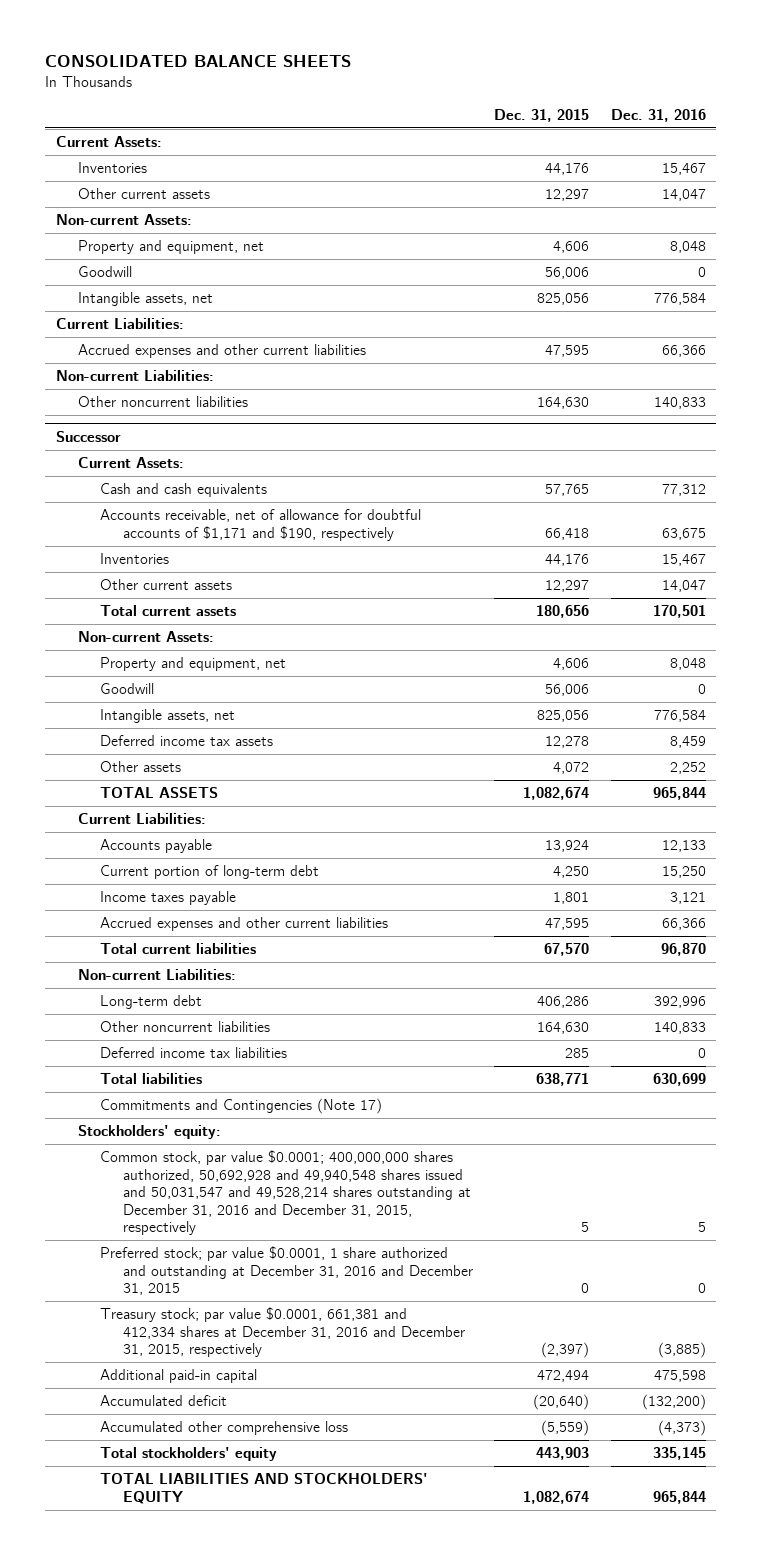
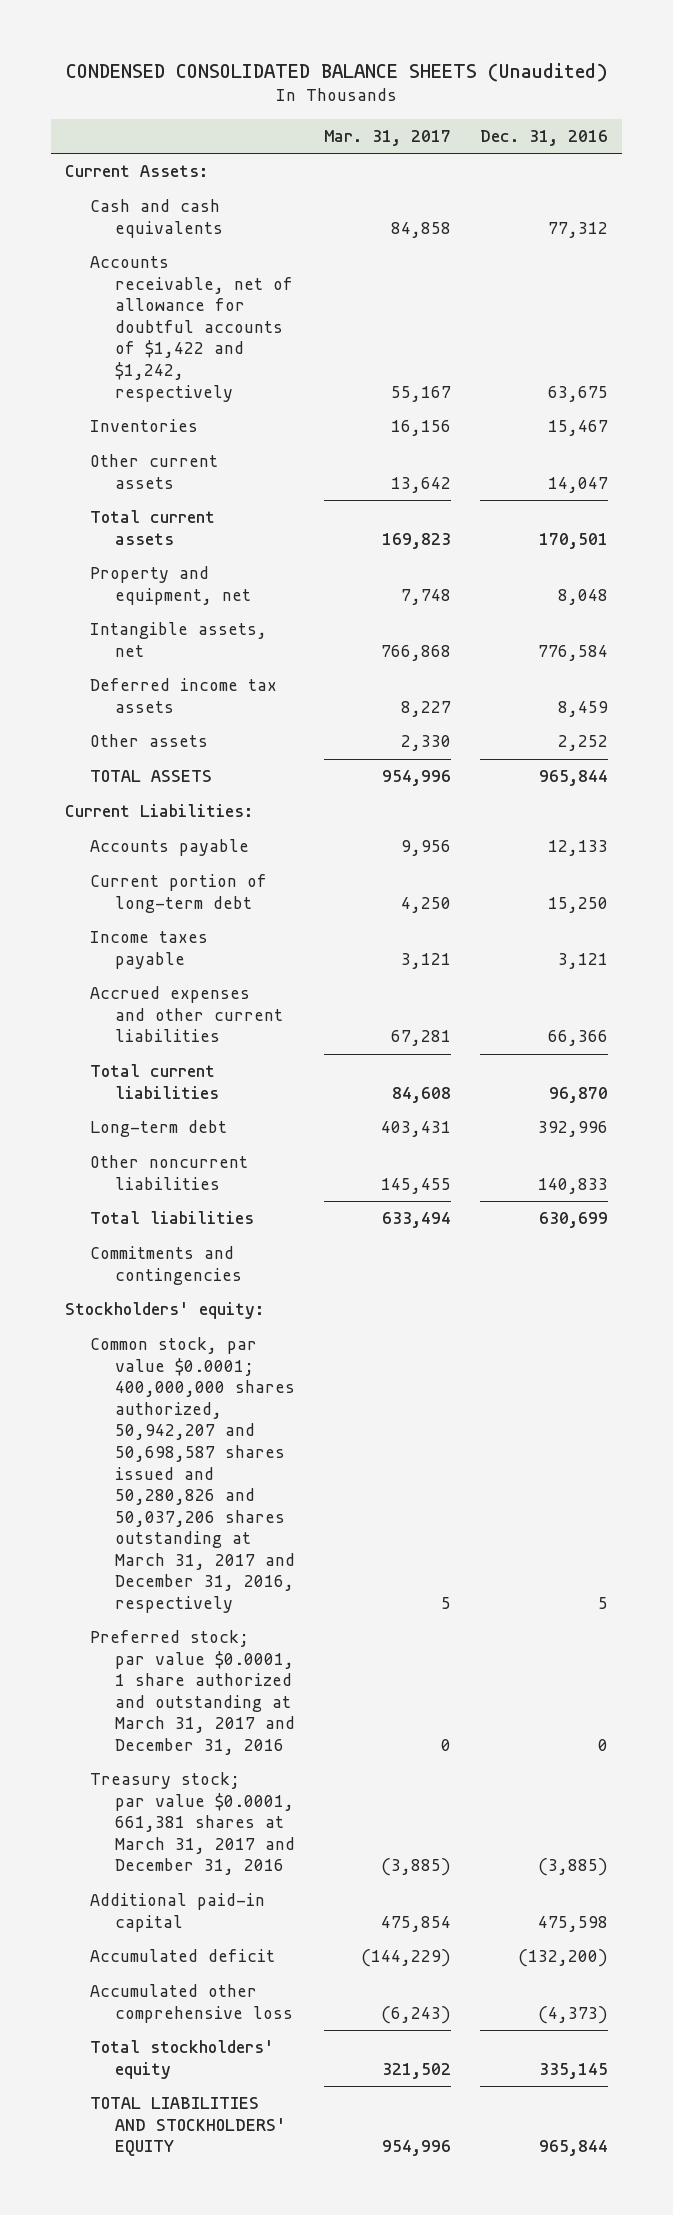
[44,55,351,68] CONSOLIDATED BALANCE SHEETS -> [65,62,608,82] CONDENSED CONSOLIDATED BALANCE SHEETS (Unaudited)
[494,108,590,122] Dec. 31, 2015 -> none
none -> [323,129,451,146] Mar. 31, 2017
[77,162,147,174] Inventories -> none
[77,188,210,200] Other current assets -> none
[55,214,192,226] Non-current Assets: -> none
[77,240,264,255] Property and equipment, net -> none
[77,266,132,278] Goodwill -> none
[77,292,213,307] Intangible assets, net -> none
[55,318,184,330] Current Liabilities: -> none
[77,344,366,359] Accrued expenses and other current liabilities -> none
[55,370,214,382] Non-current Liabilities: -> none
[77,396,248,408] Other noncurrent liabilities -> none
[55,430,121,442] Successor -> none
[77,457,184,469] Current Assets: -> none
[100,509,422,541] Accounts receivable, net of allowance for doubtful accounts of $1,171 and $190, respectively -> [90,256,294,402] Accounts receivable, net of allowance for doubtful accounts of $1,422 and $1,242, respectively
[77,631,214,643] Non-current Assets: -> none
[100,683,155,695] Goodwill -> none
[77,969,236,981] Non-current Liabilities: -> none
[100,1047,288,1059] Deferred income tax liabilities -> none
[100,1098,383,1115] Commitments and Contingencies (Note 17) -> [90,1246,243,1285] Commitments and contingencies
[100,1150,471,1236] Common stock, par value $0.0001; 400,000,000 shares authorized, 50,692,928 and 49,940,548 shares issued and 50,031,547 and 49,528,214 shares outstanding at December 31, 2016 and December 31, 2015, respectively -> [90,1337,296,1613] Common stock, par value $0.0001; 400,000,000 shares authorized, 50,942,207 and 50,698,587 shares issued and 50,280,826 and 50,037,206 shares outstanding at March 31, 2017 and December 31, 2016, respectively
[100,1246,473,1296] Preferred stock; par value $0.0001, 1 share authorized and outstanding at December 31, 2016 and December 31, 2015 -> [90,1630,296,1755] Preferred stock; par value $0.0001, 1 share authorized and outstanding at March 31, 2017 and December 31, 2016
[100,1307,465,1358] Treasury stock; par value $0.0001, 661,381 and 412,334 shares at December 31, 2016 and December 31, 2015, respectively -> [90,1772,296,1876] Treasury stock; par value $0.0001, 661,381 shares at March 31, 2017 and December 31, 2016

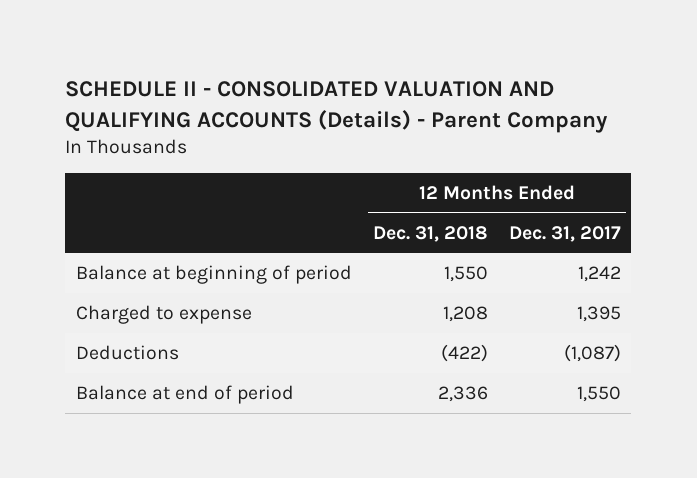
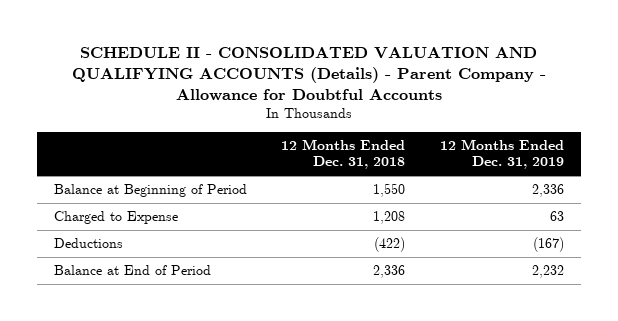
[65,81,609,133] SCHEDULE II - CONSOLIDATED VALUATION AND QUALIFYING ACCOUNTS (Details) - Parent Company -> [71,46,546,101] SCHEDULE II - CONSOLIDATED VALUATION AND QUALIFYING ACCOUNTS (Details) - Parent Company - Allowance for Doubtful Accounts
[508,225,621,242] Dec. 31, 2017 -> none
none -> [440,138,565,170] 12 Months Ended Dec. 31, 2019
[75,265,352,285] Balance at beginning of period -> [53,184,247,198] Balance at Beginning of Period
[75,305,252,325] Charged to expense -> [53,211,178,225] Charged to Expense
[75,385,294,405] Balance at end of period -> [53,265,211,276] Balance at End of Period

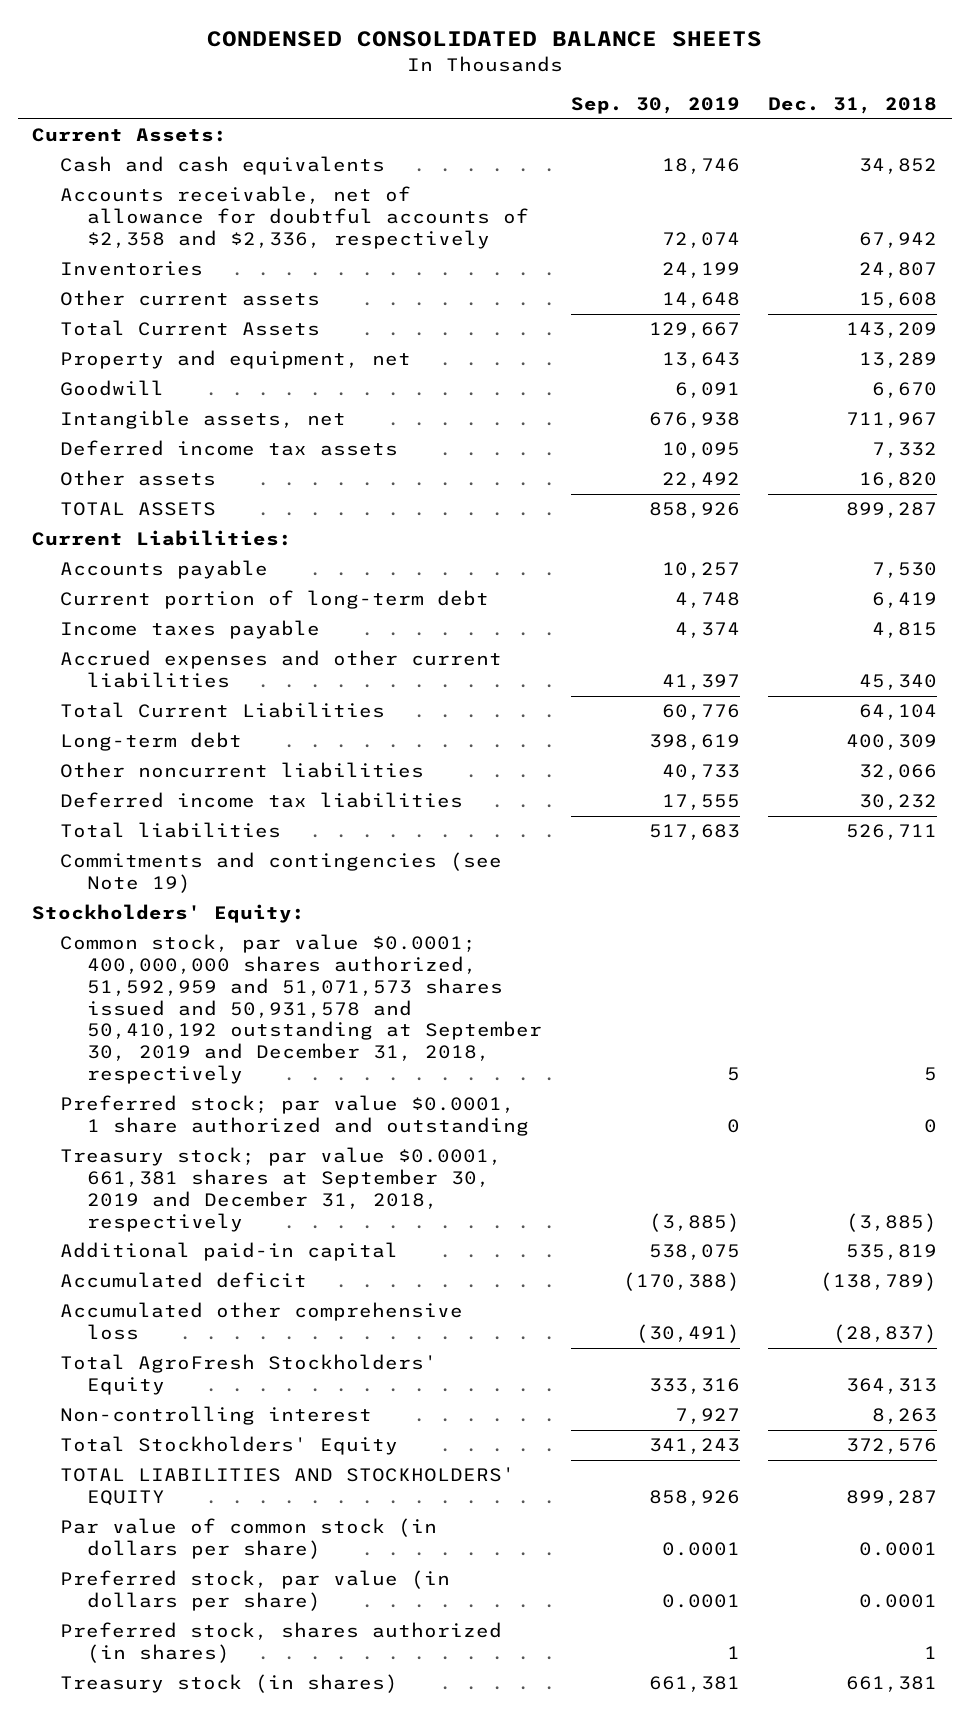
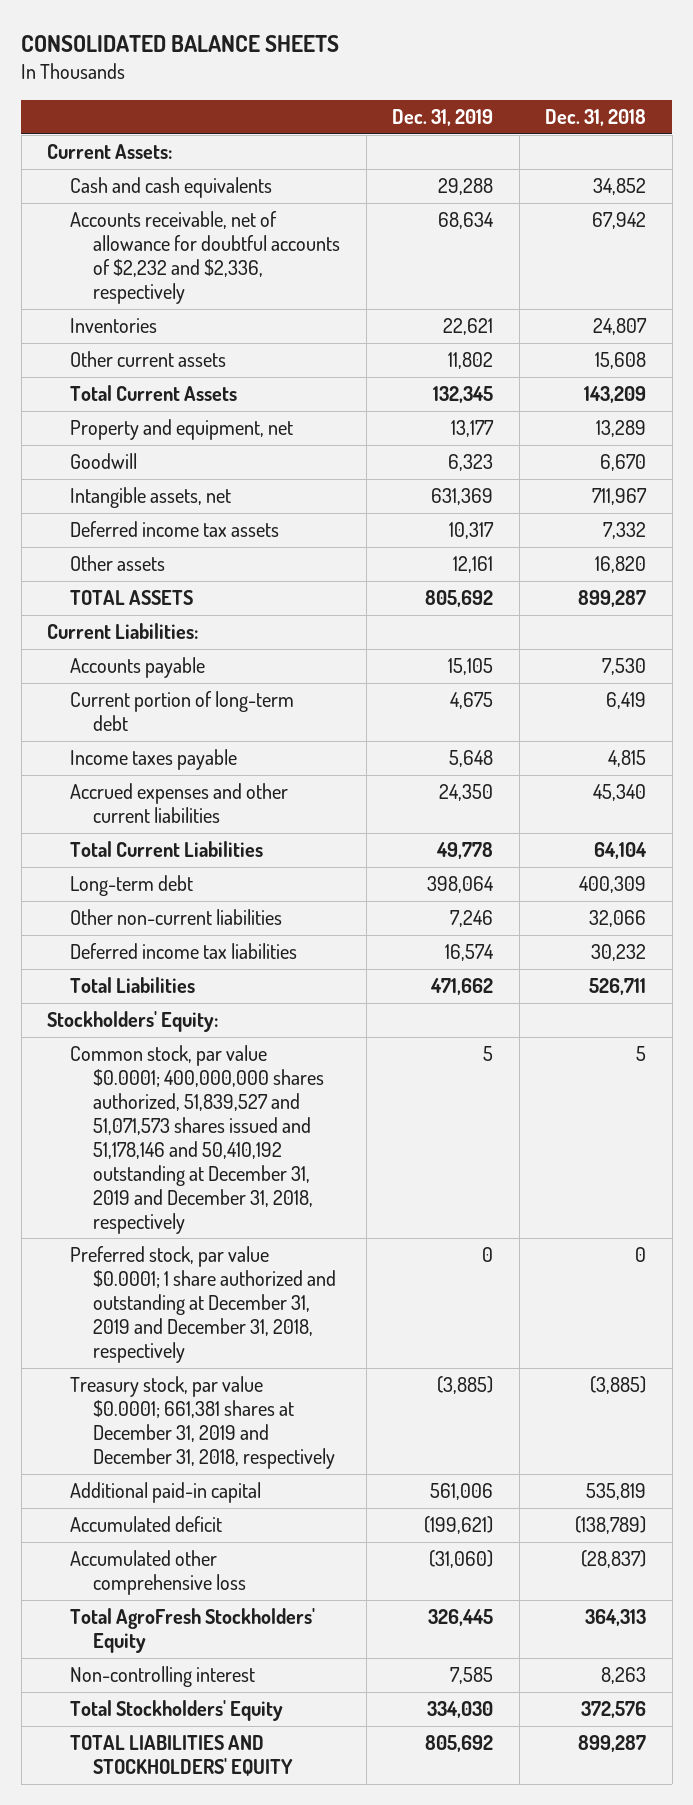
[206,31,762,48] CONDENSED CONSOLIDATED BALANCE SHEETS -> [21,35,340,53] CONSOLIDATED BALANCE SHEETS
[570,97,740,115] Sep. 30, 2019 -> none
none -> [392,108,494,126] Dec. 31, 2019
[59,186,529,249] Accounts receivable, net of allowance for doubtful accounts of $2,358 and $2,336, respectively -> [70,211,340,305] Accounts receivable, net of allowance for doubtful accounts of $2,232 and $2,336, respectively
[59,762,424,779] Other noncurrent liabilities -> [70,909,283,926] Other non-current liabilities
[59,852,502,894] Commitments and contingencies (see Note 19) -> none
[59,822,281,839] Total liabilities -> [70,977,196,994] Total Liabilities
[59,934,542,1084] Common stock, par value $0.0001; 400,000,000 shares authorized, 51,592,959 and 51,071,573 shares issued and 50,931,578 and 50,410,192 outstanding at September 30, 2019 and December 31, 2018, respectively -> [70,1045,324,1234] Common stock, par value $0.0001; 400,000,000 shares authorized, 51,839,527 and 51,071,573 shares issued and 51,178,146 and 50,410,192 outstanding at December 31, 2019 and December 31, 2018, respectively
[59,1095,529,1137] Preferred stock; par value $0.0001, 1 share authorized and outstanding -> [70,1246,336,1363] Preferred stock, par value $0.0001; 1 share authorized and outstanding at December 31, 2019 and December 31, 2018, respectively
[59,1147,502,1232] Treasury stock; par value $0.0001, 661,381 shares at September 30, 2019 and December 31, 2018, respectively -> [70,1376,335,1470] Treasury stock, par value $0.0001; 661,381 shares at December 31, 2019 and December 31, 2018, respectively
[59,1518,437,1560] Par value of common stock (in dollars per share) -> none
[59,1570,450,1612] Preferred stock, par value (in dollars per share) -> none
[59,1622,502,1664] Preferred stock, shares authorized (in shares) -> none
[59,1674,398,1694] Treasury stock (in shares) -> none

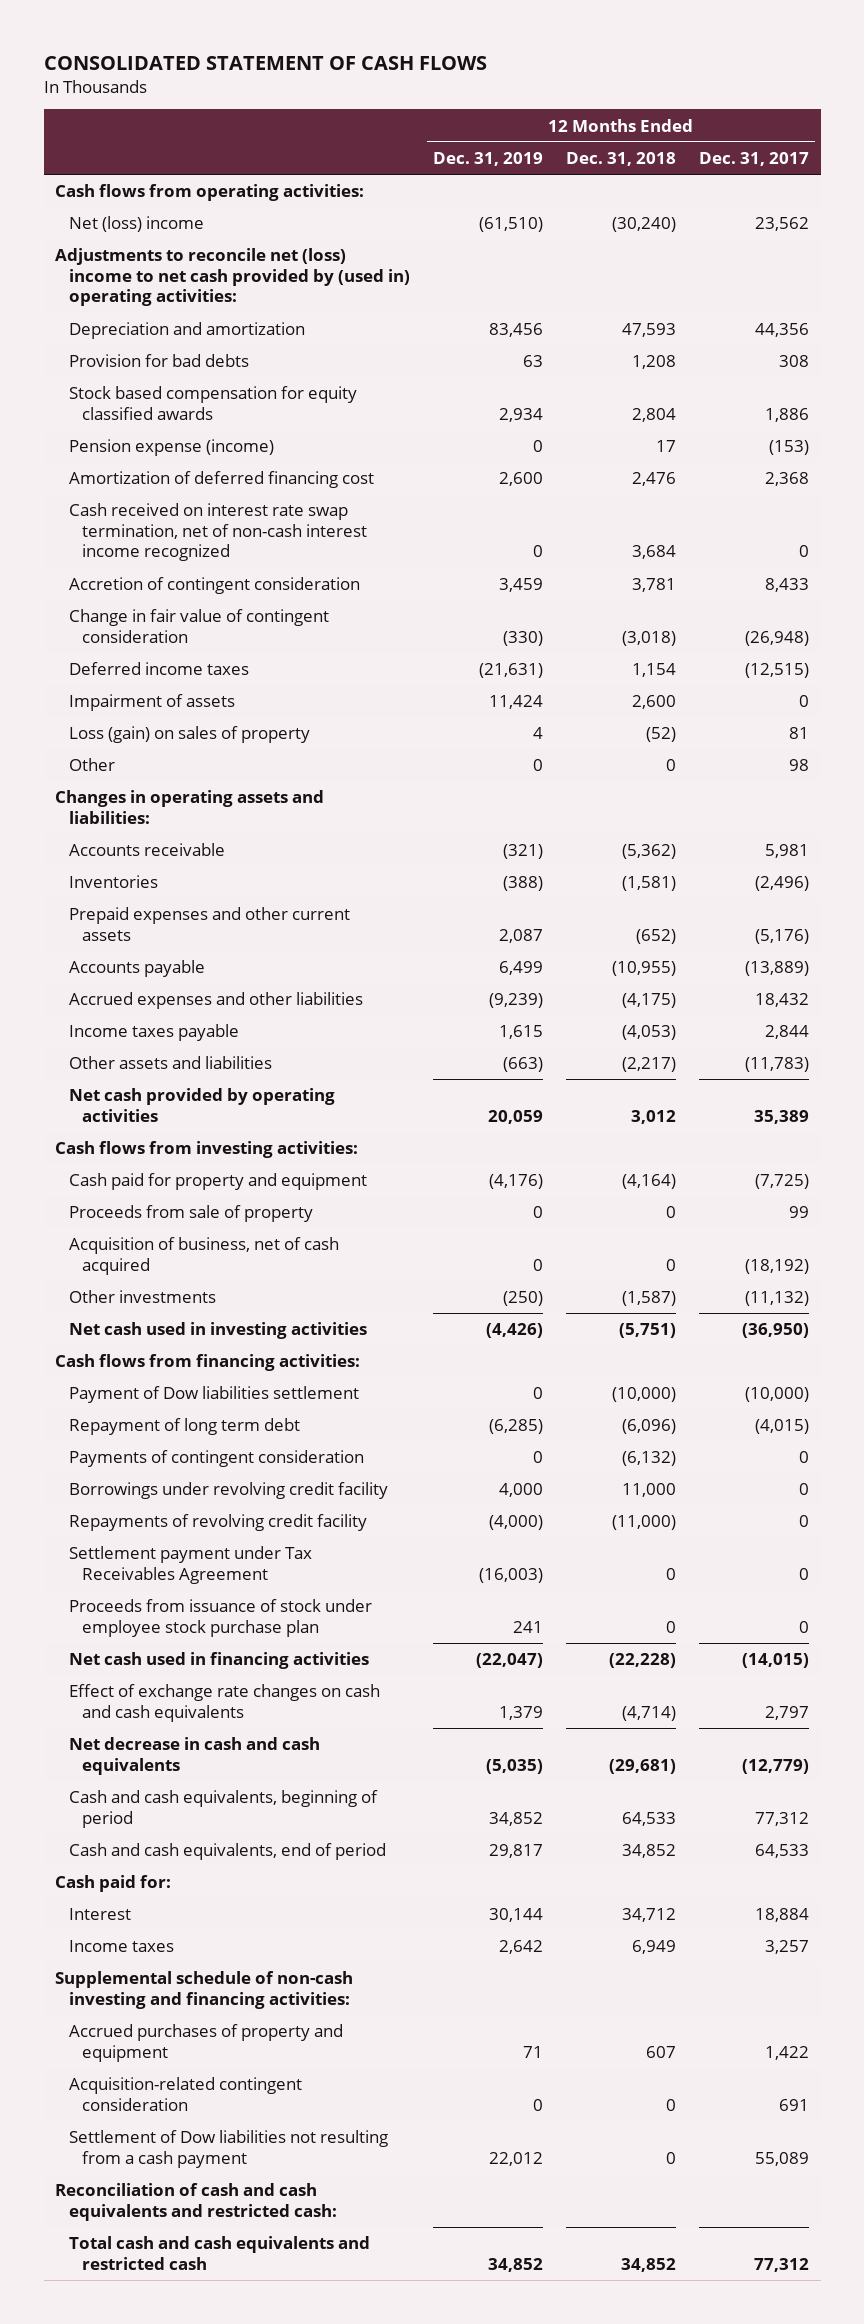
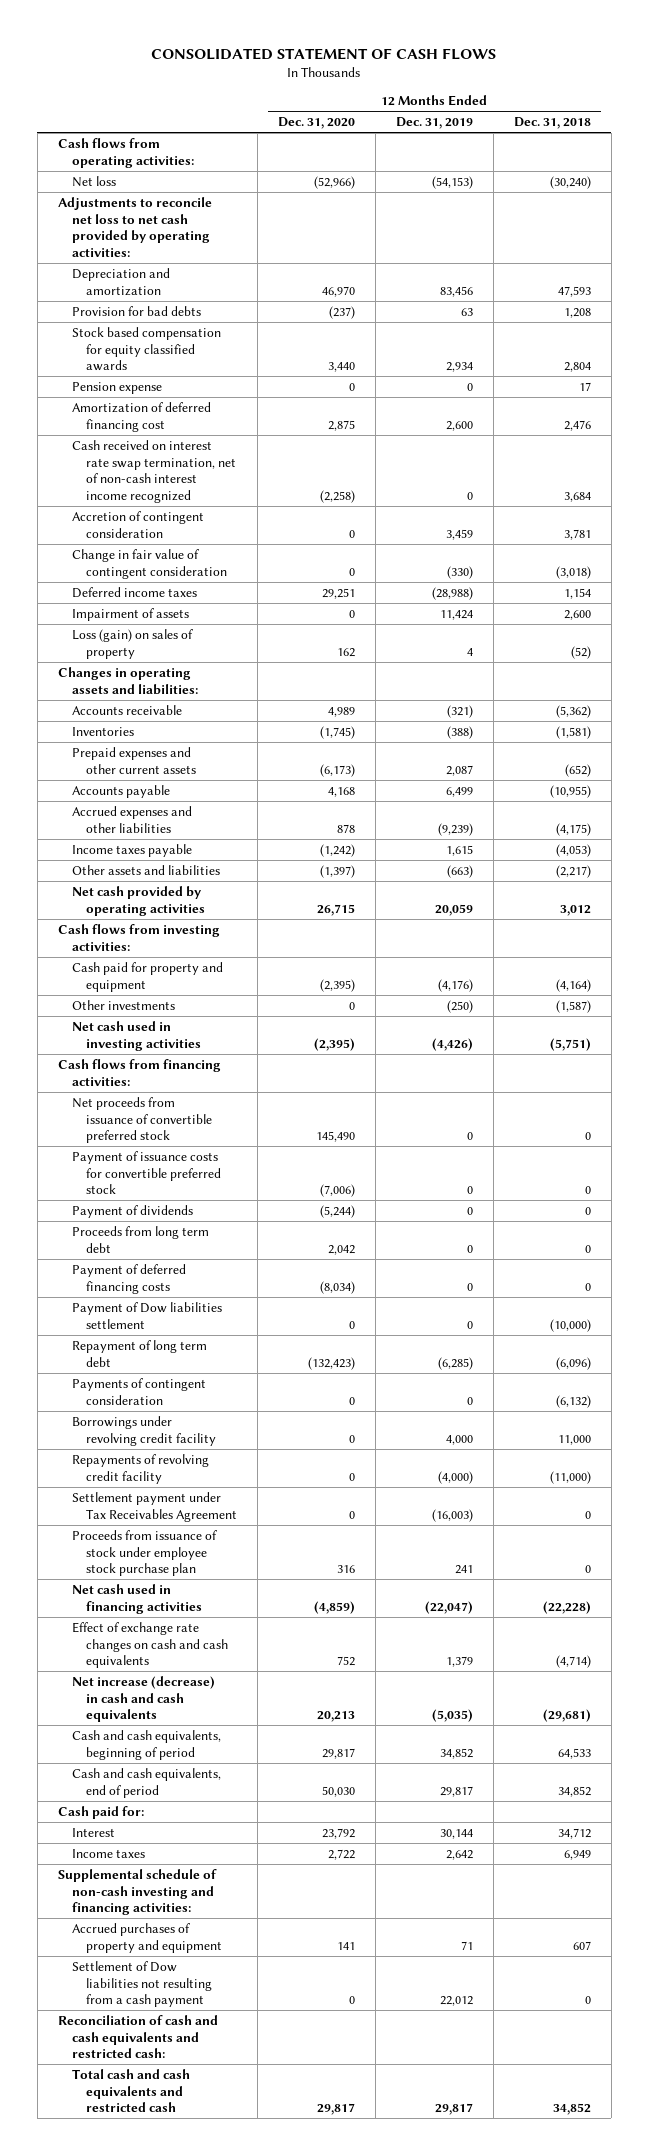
[699,151,810,166] Dec. 31, 2017 -> none
none -> [278,117,356,130] Dec. 31, 2020
[68,216,204,233] Net (loss) income -> [72,175,117,187] Net loss
[478,217,543,233] (61,510) -> [431,175,473,189] (54,153)
[55,248,410,307] Adjustments to reconcile net (loss) income to net cash provided by (used in) operating activities: -> [57,196,212,258] Adjustments to reconcile net loss to net cash provided by operating activities:
[68,439,274,457] Pension expense (income) -> [72,381,163,394] Pension expense
[478,663,543,679] (21,631) -> [431,586,473,600] (28,988)
[68,758,115,772] Other -> none
[68,1205,313,1223] Proceeds from sale of property -> none
[68,1237,339,1275] Acquisition of business, net of cash acquired -> none
none -> [72,1096,213,1144] Net proceeds from issuance of convertible preferred stock
none -> [72,1150,222,1195] Payment of issuance costs for convertible preferred stock
none -> [72,1204,194,1218] Payment of dividends
none -> [72,1225,210,1253] Proceeds from long term debt
none -> [72,1263,187,1294] Payment of deferred financing costs
[68,1737,320,1775] Net decrease in cash and cash equivalents -> [72,1675,216,1723] Net increase (decrease) in cash and cash equivalents
[68,2077,302,2111] Acquisition-related contingent consideration -> none
[487,2257,543,2272] 34,852 -> [434,2103,473,2116] 29,817

